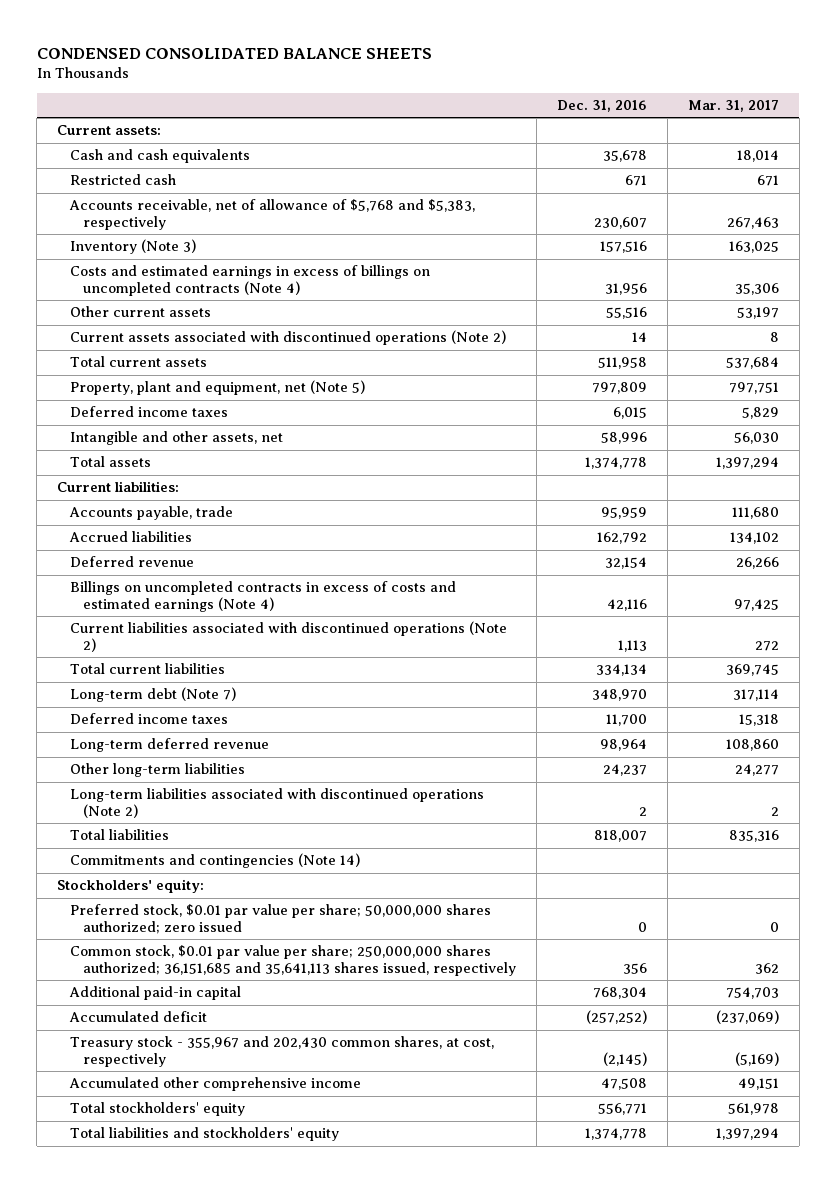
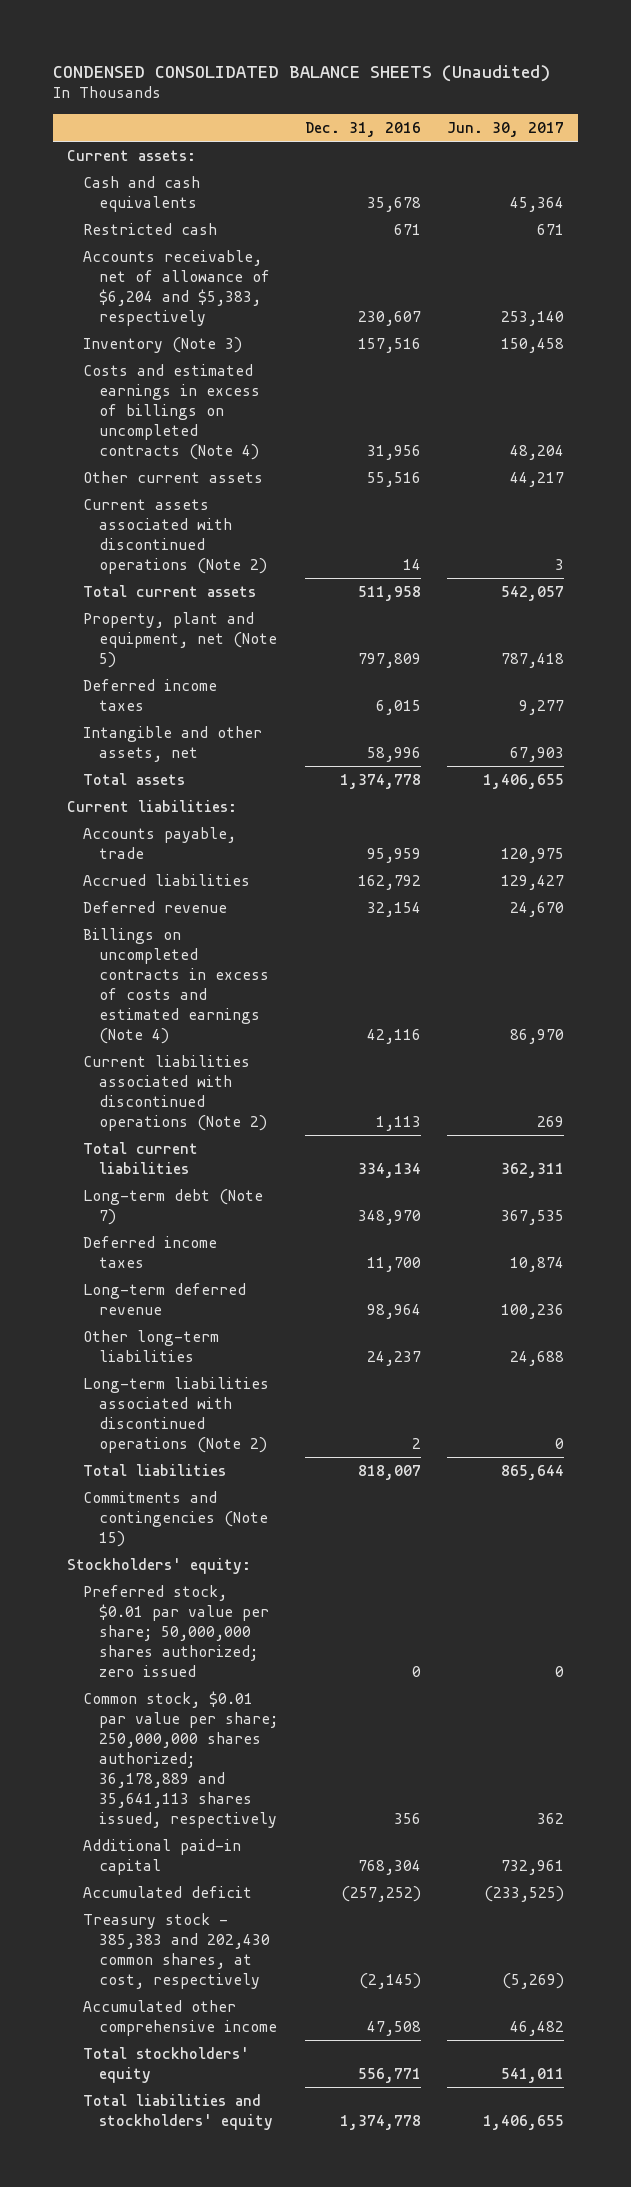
[36,47,432,59] CONDENSED CONSOLIDATED BALANCE SHEETS -> [53,64,551,82] CONDENSED CONSOLIDATED BALANCE SHEETS (Unaudited)
[687,99,779,112] Mar. 31, 2017 -> none
none -> [447,122,565,138] Jun. 30, 2017
[68,199,475,230] Accounts receivable, net of allowance of $5,768 and $5,383, respectively -> [82,250,270,327] Accounts receivable, net of allowance of $6,204 and $5,383, respectively
[69,853,360,869] Commitments and contingencies (Note 14) -> [82,1491,268,1548] Commitments and contingencies (Note 15)
[69,945,516,976] Common stock, $0.01 par value per share; 250,000,000 shares authorized; 36,151,685 and 35,641,113 shares issued, respectively -> [82,1691,278,1829] Common stock, $0.01 par value per share; 250,000,000 shares authorized; 36,178,889 and 35,641,113 shares issued, respectively
[69,1036,494,1067] Treasury stock - 355,967 and 202,430 common shares, at cost, respectively -> [82,1913,270,1990] Treasury stock - 385,383 and 202,430 common shares, at cost, respectively

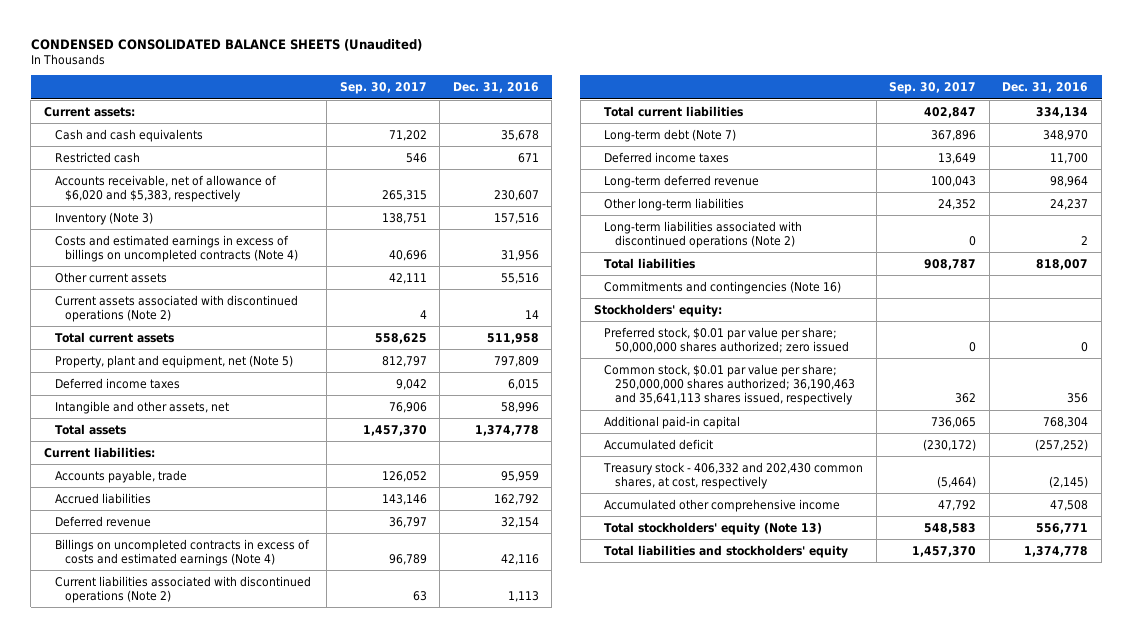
[447,122,565,138] Jun. 30, 2017 -> none
none -> [339,82,427,95] Sep. 30, 2017
[82,250,270,327] Accounts receivable, net of allowance of $6,204 and $5,383, respectively -> [54,174,277,202] Accounts receivable, net of allowance of $6,020 and $5,383, respectively
[82,1491,268,1548] Commitments and contingencies (Note 15) -> [604,280,842,294] Commitments and contingencies (Note 16)
[82,1691,278,1829] Common stock, $0.01 par value per share; 250,000,000 shares authorized; 36,178,889 and 35,641,113 shares issued, respectively -> [604,363,855,406] Common stock, $0.01 par value per share; 250,000,000 shares authorized; 36,190,463 and 35,641,113 shares issued, respectively
[82,1913,270,1990] Treasury stock - 385,383 and 202,430 common shares, at cost, respectively -> [603,461,864,489] Treasury stock - 406,332 and 202,430 common shares, at cost, respectively
[82,2047,249,2084] Total stockholders' equity -> [604,521,823,535] Total stockholders' equity (Note 13)

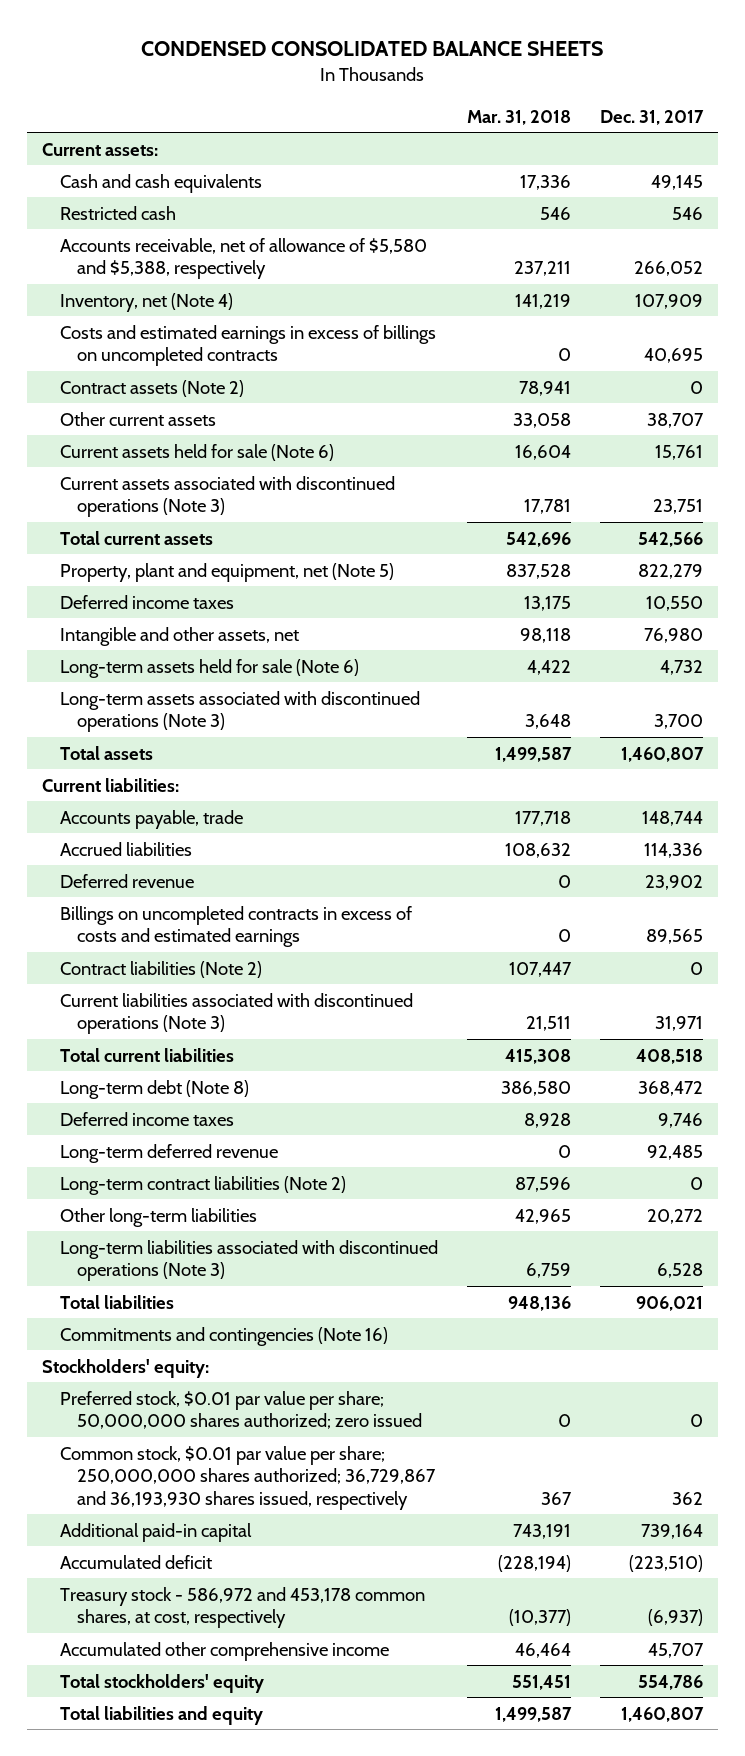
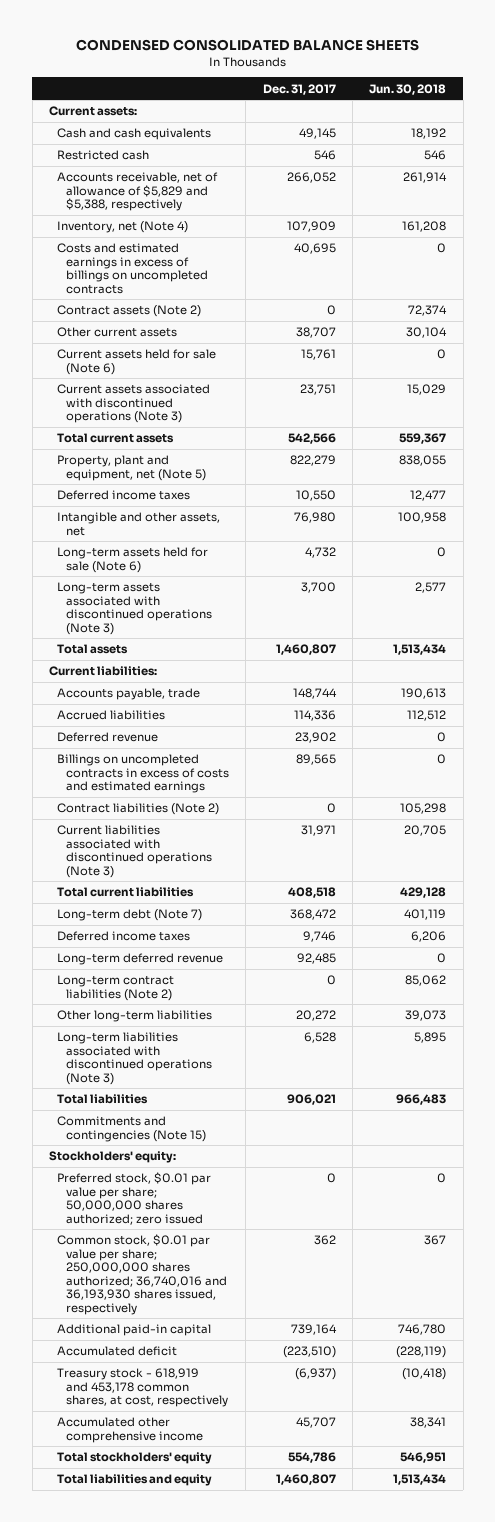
[466,109,571,125] Mar. 31, 2018 -> none
none -> [369,83,447,95] Jun. 30, 2018
[59,237,427,280] Accounts receivable, net of allowance of $5,580 and $5,388, respectively -> [57,172,219,212] Accounts receivable, net of allowance of $5,829 and $5,388, respectively
[59,1079,249,1099] Long-term debt (Note 8) -> [57,909,203,922] Long-term debt (Note 7)
[59,1326,388,1346] Commitments and contingencies (Note 16) -> [57,1116,206,1142] Commitments and contingencies (Note 15)
[59,1445,437,1510] Common stock, $0.01 par value per share; 250,000,000 shares authorized; 36,729,867 and 36,193,930 shares issued, respectively -> [57,1234,227,1315] Common stock, $0.01 par value per share; 250,000,000 shares authorized; 36,740,016 and 36,193,930 shares issued, respectively
[59,1586,425,1629] Treasury stock - 586,972 and 453,178 common shares, at cost, respectively -> [57,1368,228,1408] Treasury stock - 618,919 and 453,178 common shares, at cost, respectively

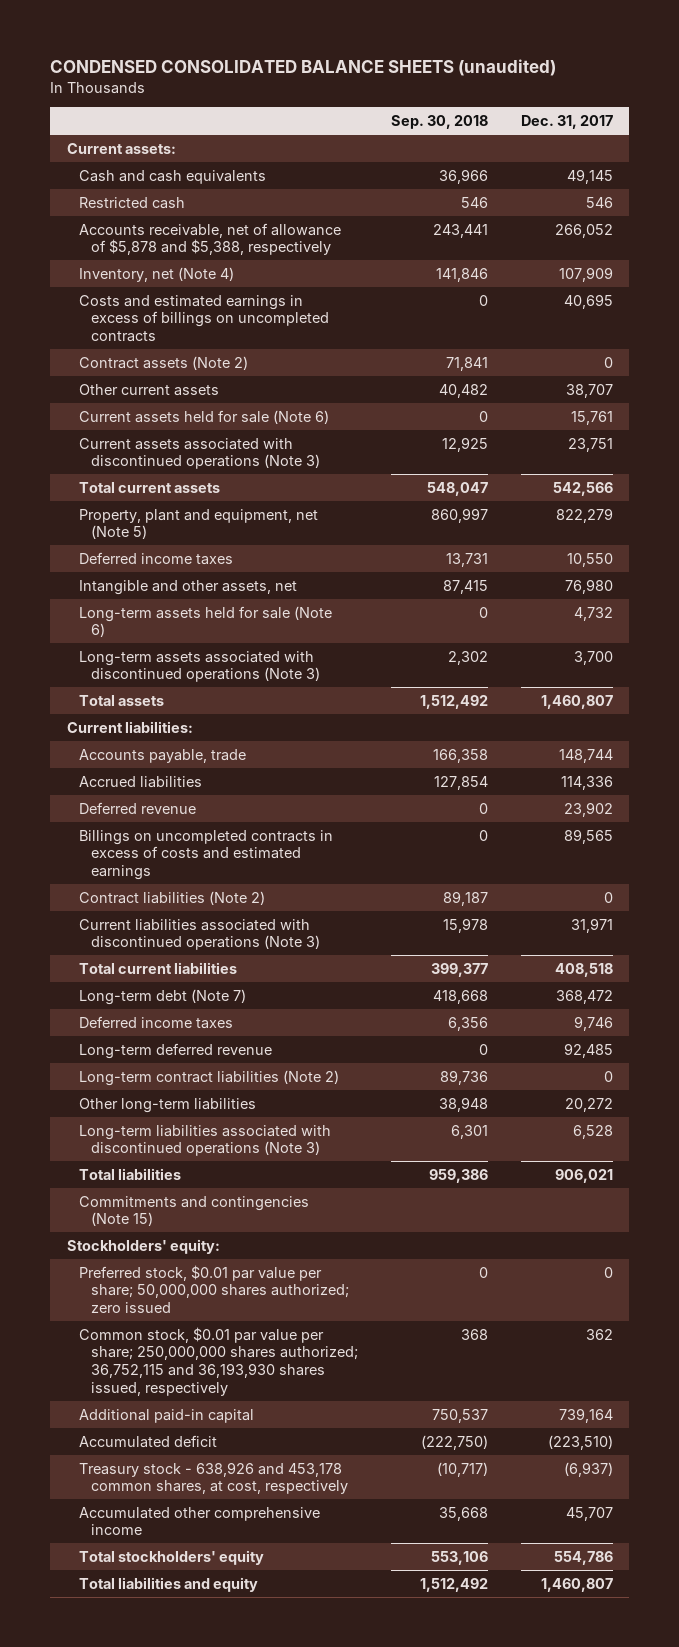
[75,39,419,52] CONDENSED CONSOLIDATED BALANCE SHEETS -> [50,59,557,77] CONDENSED CONSOLIDATED BALANCE SHEETS (unaudited)
[369,83,447,95] Jun. 30, 2018 -> none
none -> [390,115,488,130] Sep. 30, 2018
[57,172,219,212] Accounts receivable, net of allowance of $5,829 and $5,388, respectively -> [78,222,341,256] Accounts receivable, net of allowance of $5,878 and $5,388, respectively
[57,1234,227,1315] Common stock, $0.01 par value per share; 250,000,000 shares authorized; 36,740,016 and 36,193,930 shares issued, respectively -> [78,1326,358,1396] Common stock, $0.01 par value per share; 250,000,000 shares authorized; 36,752,115 and 36,193,930 shares issued, respectively
[57,1368,228,1408] Treasury stock - 618,919 and 453,178 common shares, at cost, respectively -> [78,1461,348,1495] Treasury stock - 638,926 and 453,178 common shares, at cost, respectively

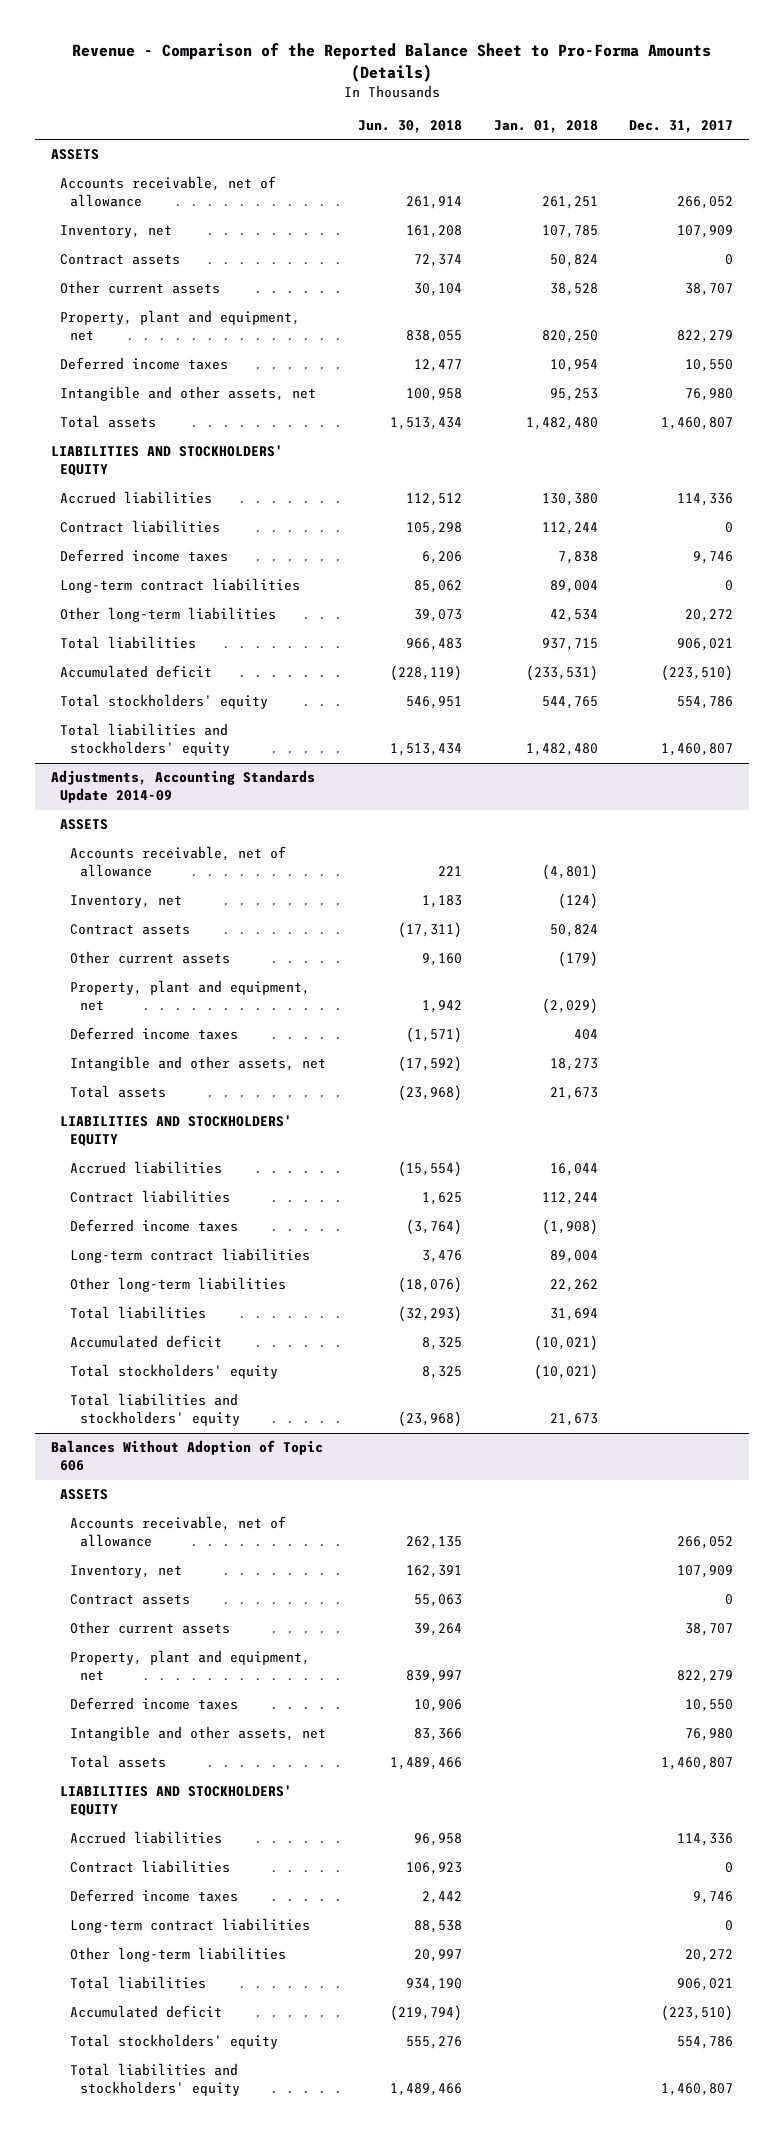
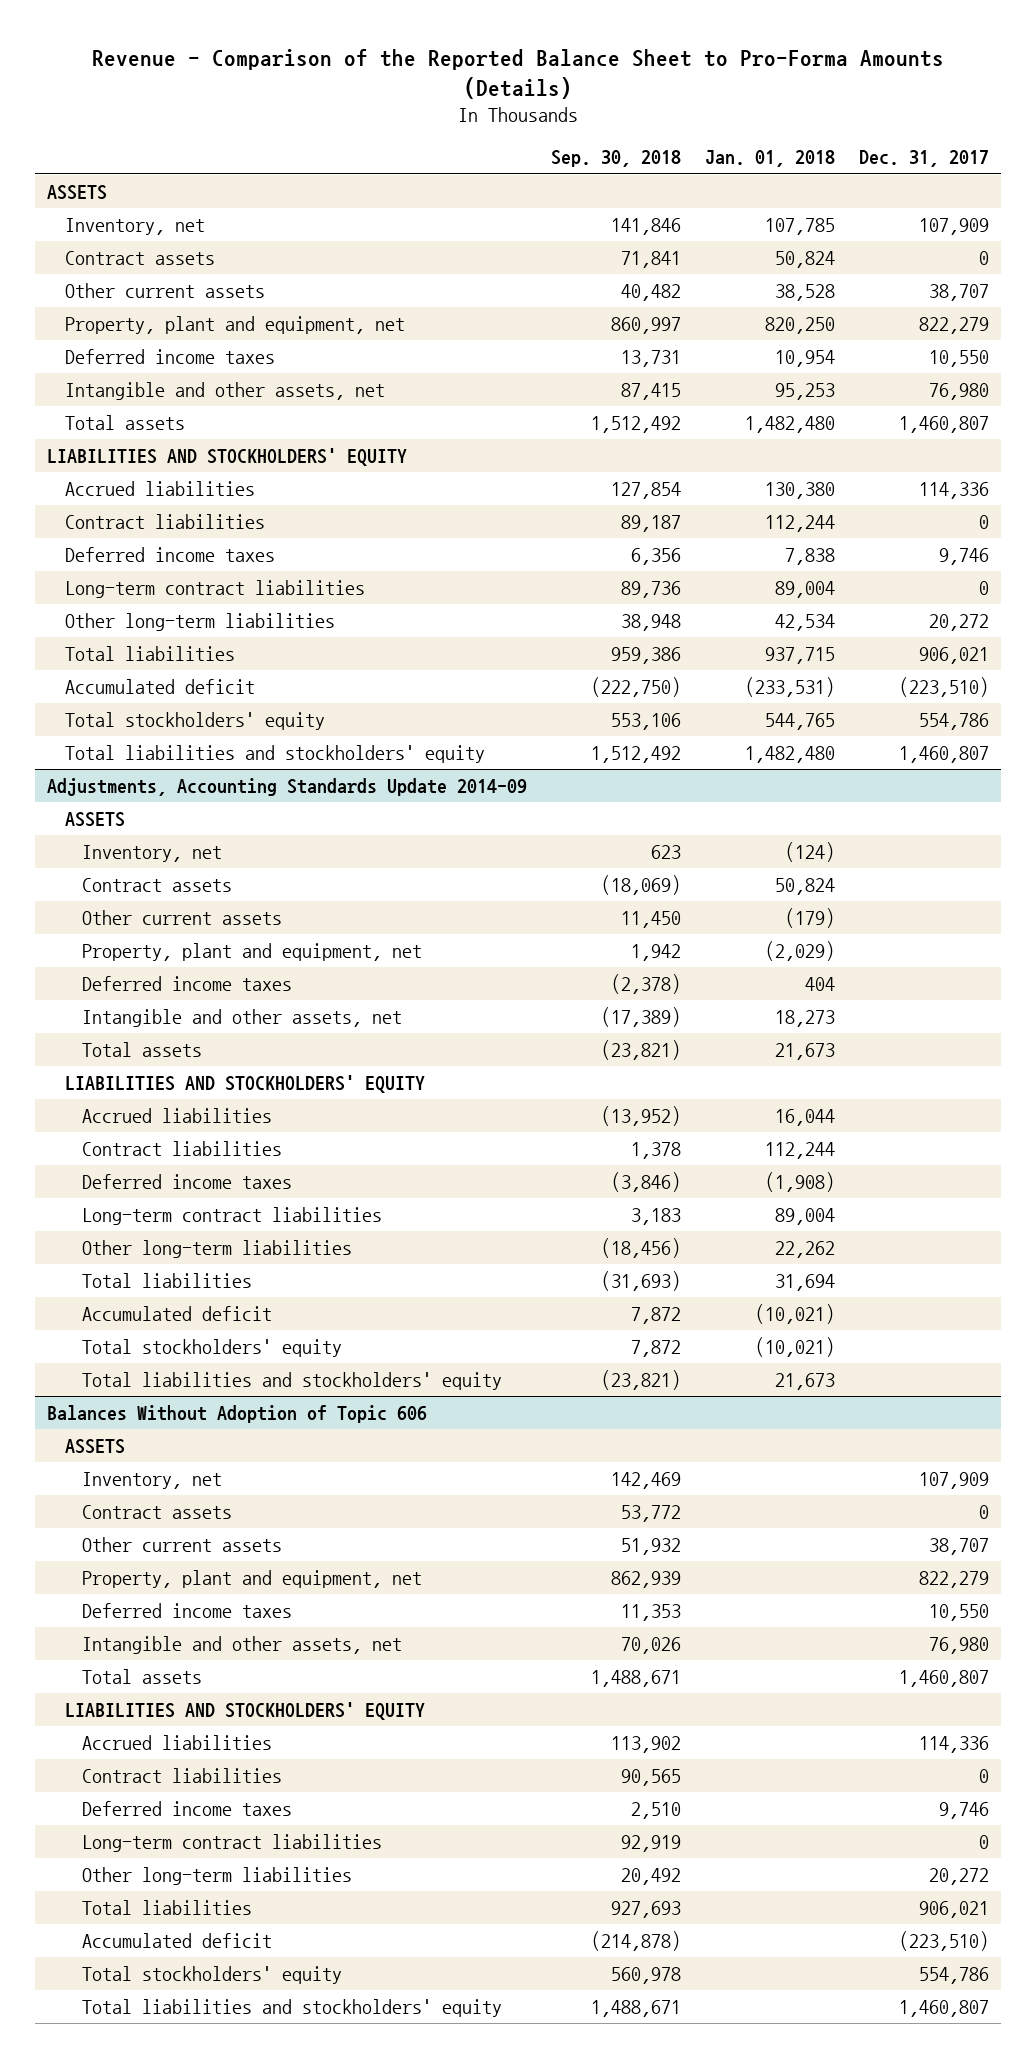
[357,120,462,134] Jun. 30, 2018 -> none
none -> [550,150,681,168] Sep. 30, 2018
[60,176,277,208] Accounts receivable, net of allowance -> none
[70,846,287,878] Accounts receivable, net of allowance -> none
[70,1516,287,1548] Accounts receivable, net of allowance -> none

